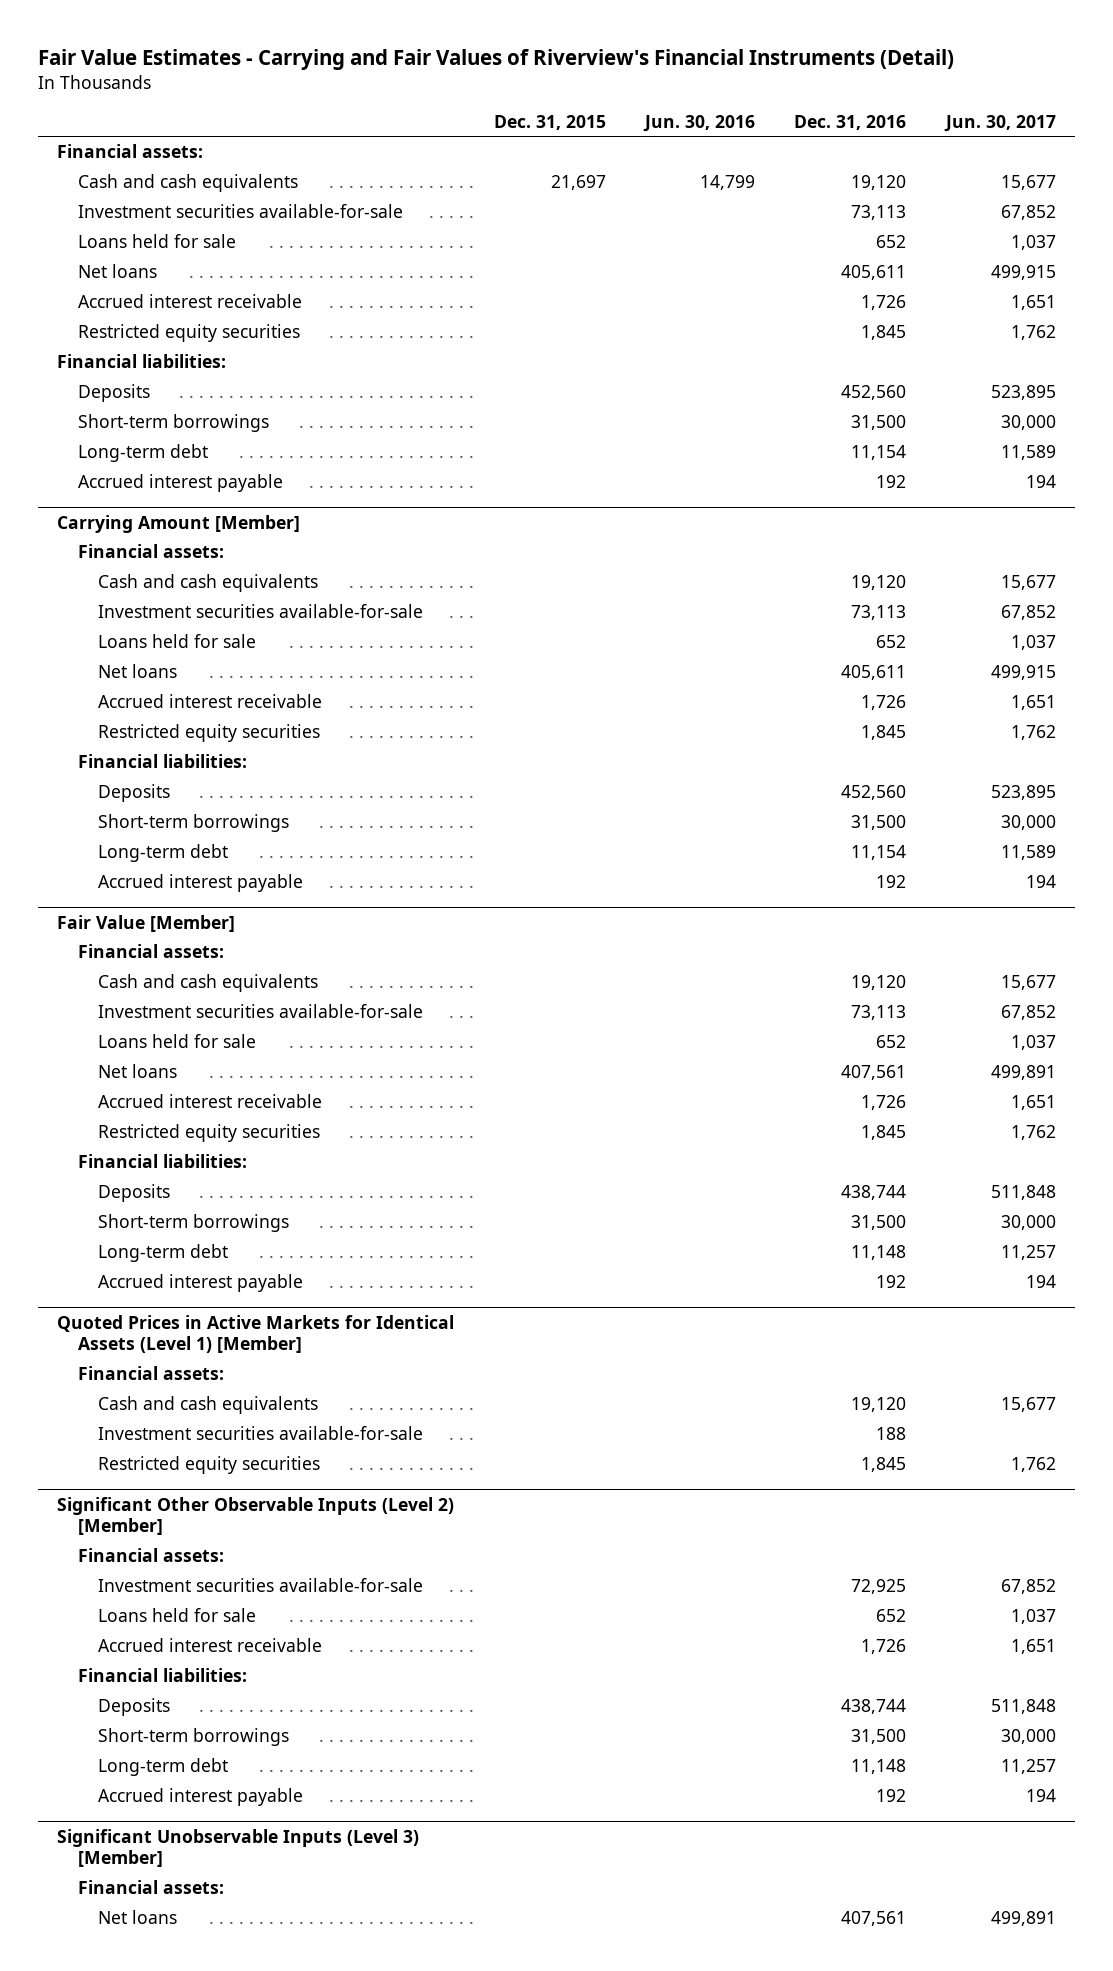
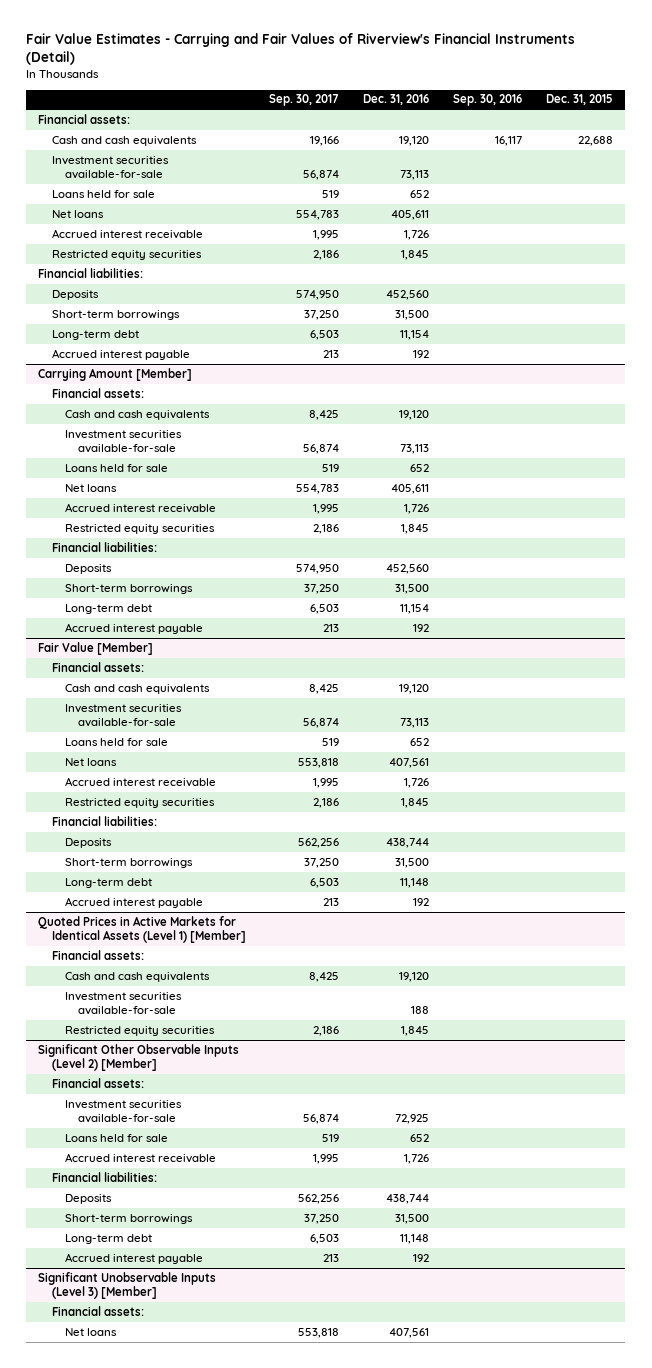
[642,114,755,132] Jun. 30, 2016 -> none
[943,114,1056,132] Jun. 30, 2017 -> none
none -> [269,94,340,107] Sep. 30, 2017
none -> [453,94,523,107] Sep. 30, 2016
[550,175,606,191] 21,697 -> [578,135,614,146] 22,688

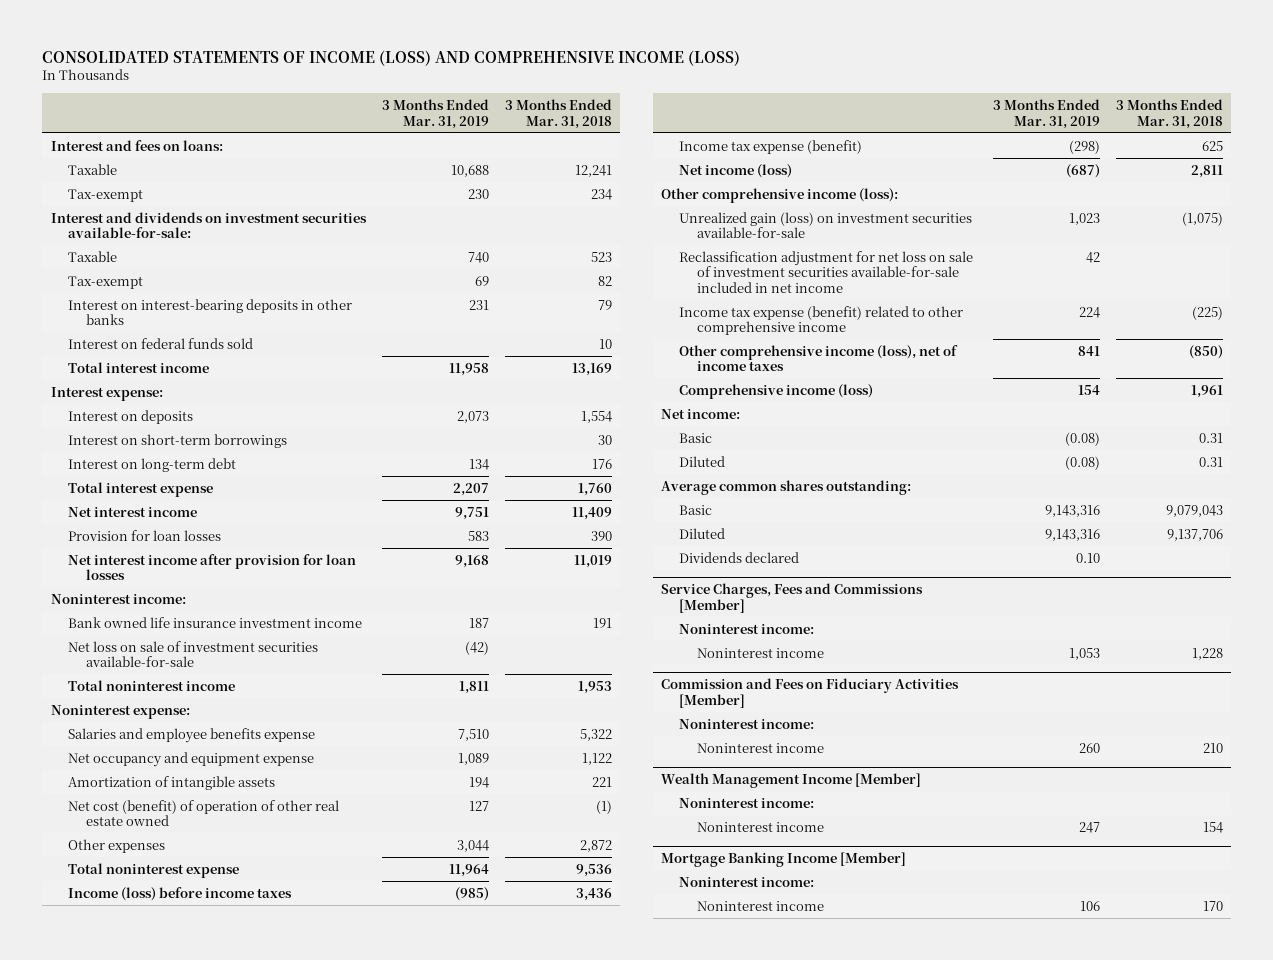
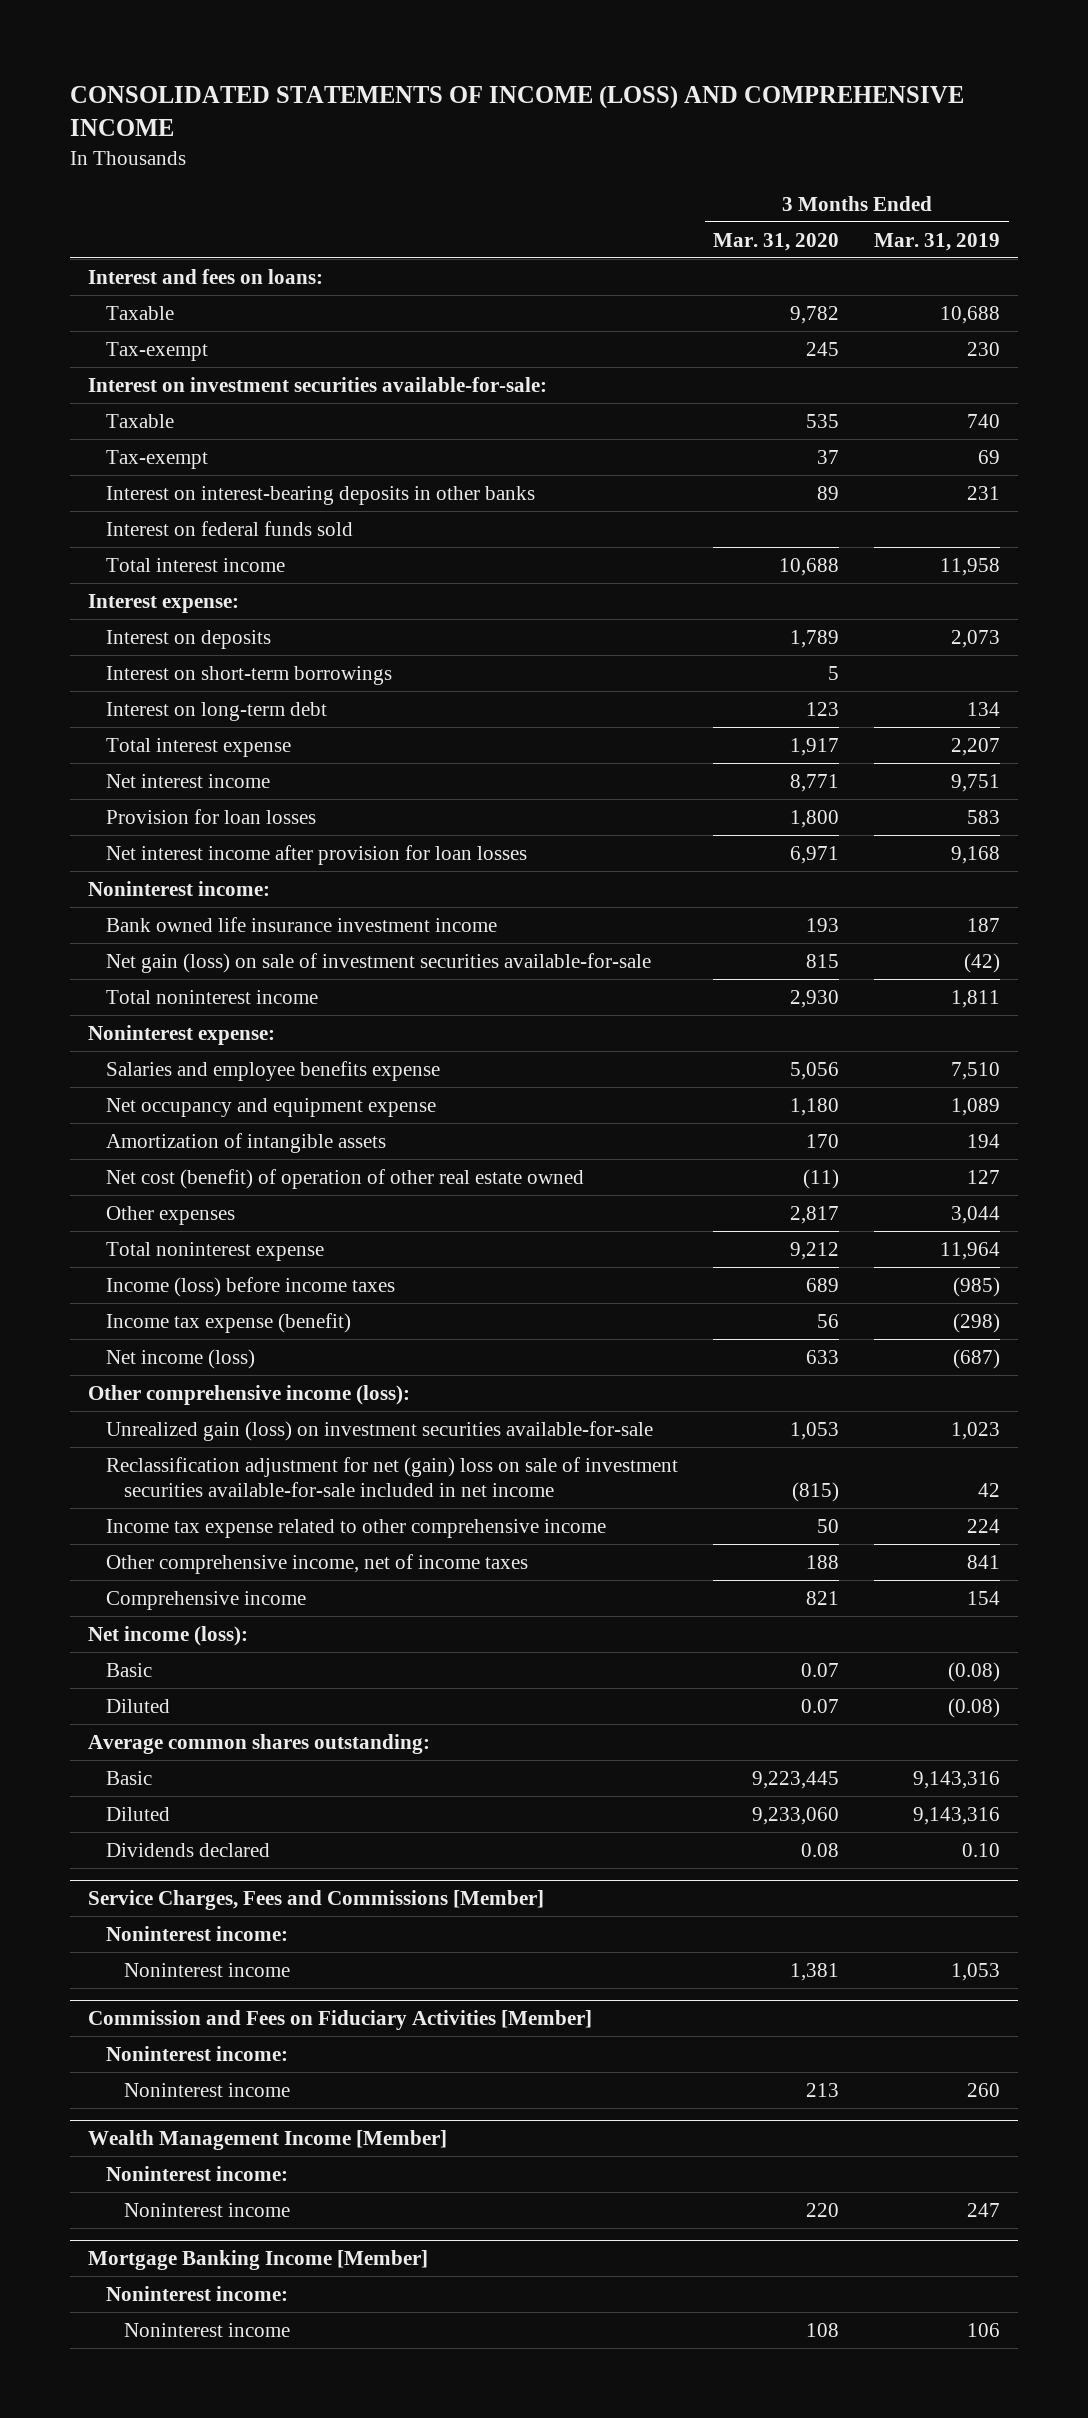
[42,49,741,66] CONSOLIDATED STATEMENTS OF INCOME (LOSS) AND COMPREHENSIVE INCOME (LOSS) -> [70,86,965,137] CONSOLIDATED STATEMENTS OF INCOME (LOSS) AND COMPREHENSIVE INCOME
[505,98,613,129] 3 Months Ended Mar. 31, 2018 -> none
none -> [713,232,840,251] Mar. 31, 2020
[50,211,367,239] Interest and dividends on investment securities available-for-sale: -> [87,376,547,392] Interest on investment securities available-for-sale:
[68,640,319,668] Net loss on sale of investment securities available-for-sale -> [106,952,652,973] Net gain (loss) on sale of investment securities available-for-sale
[679,250,974,294] Reclassification adjustment for net loss on sale of investment securities available-for-sale included in net income -> [106,1456,679,1498] Reclassification adjustment for net (gain) loss on sale of investment securities available-for-sale included in net income
[679,305,964,336] Income tax expense (benefit) related to other comprehensive income -> [106,1518,607,1538] Income tax expense related to other comprehensive income
[679,344,959,372] Other comprehensive income (loss), net of income taxes -> [106,1553,529,1574] Other comprehensive income, net of income taxes
[679,383,874,399] Comprehensive income (loss) -> [106,1590,307,1610] Comprehensive income
[661,408,741,419] Net income: -> [87,1625,248,1646] Net income (loss):

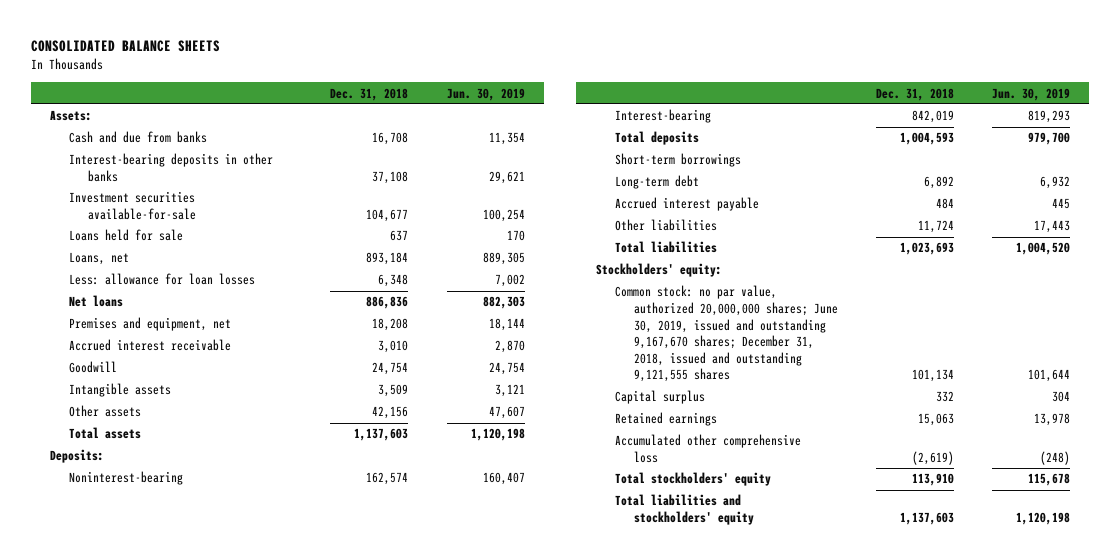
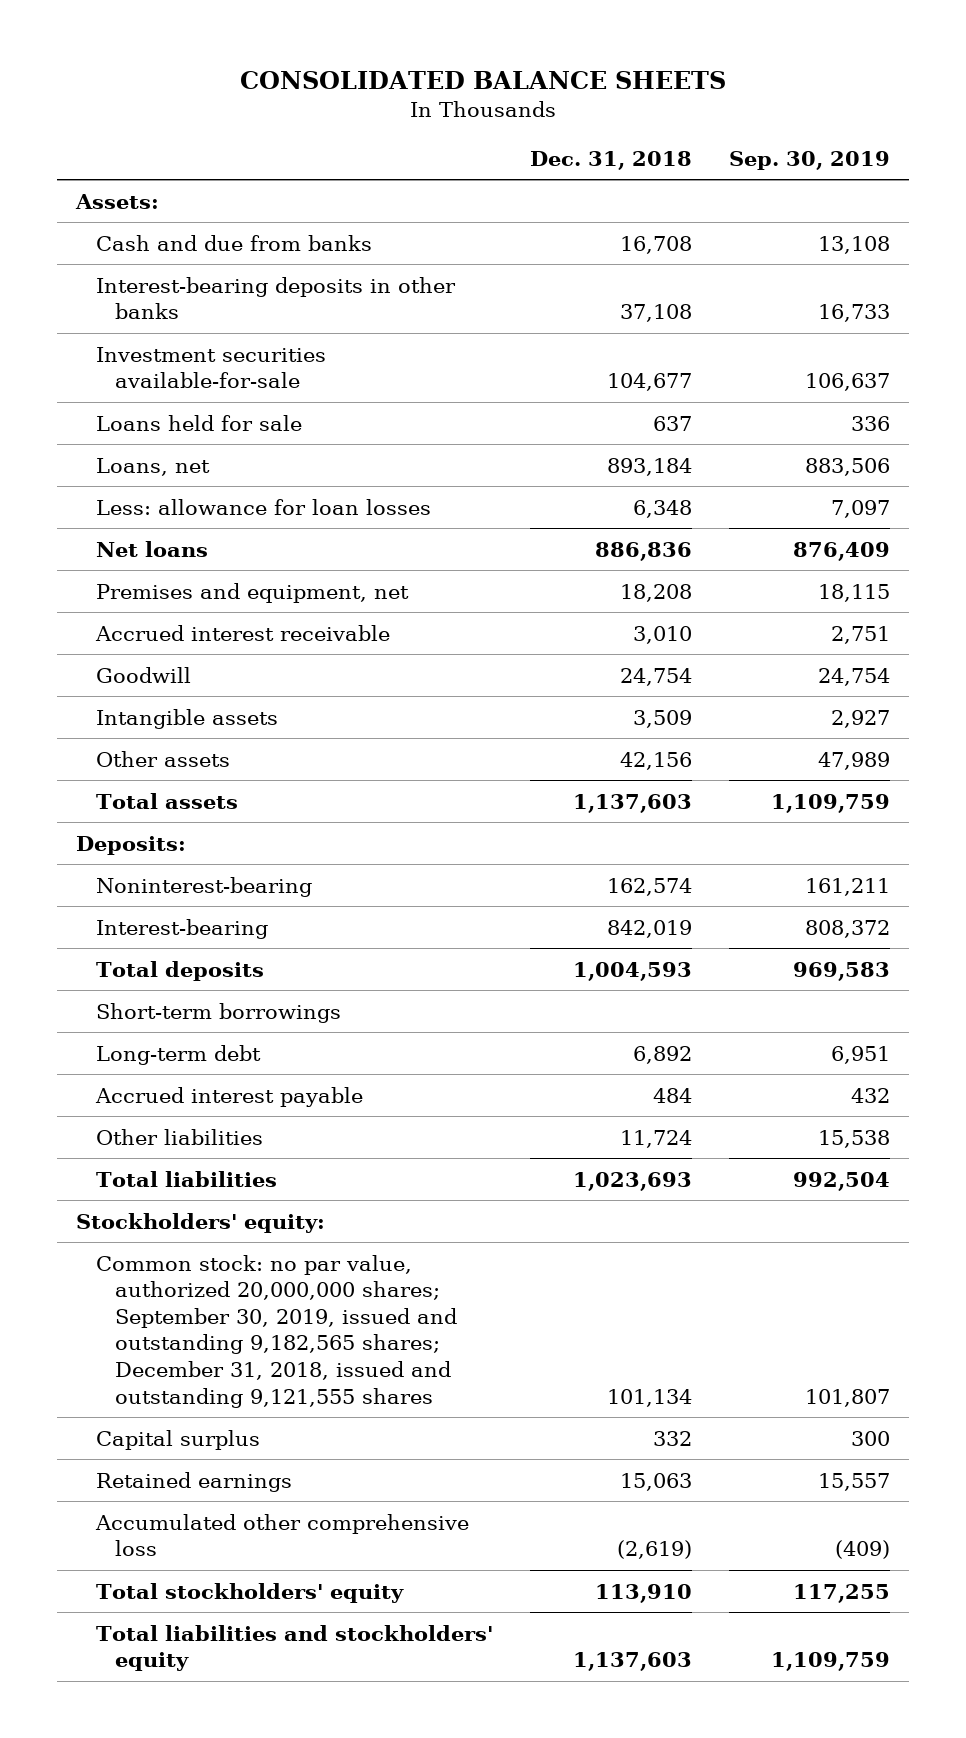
[446,87,525,101] Jun. 30, 2019 -> none
none -> [729,150,891,170] Sep. 30, 2019
[614,285,838,383] Common stock: no par value, authorized 20,000,000 shares; June 30, 2019, issued and outstanding 9,167,670 shares; December 31, 2018, issued and outstanding 9,121,555 shares -> [95,1254,458,1408] Common stock: no par value, authorized 20,000,000 shares; September 30, 2019, issued and outstanding 9,182,565 shares; December 31, 2018, issued and outstanding 9,121,555 shares

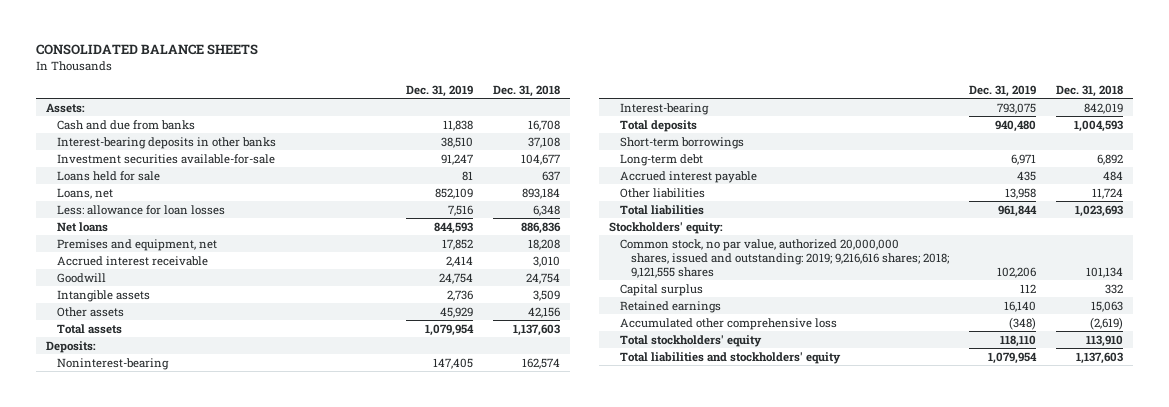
[729,150,891,170] Sep. 30, 2019 -> none
none -> [406,84,474,97] Dec. 31, 2019
[95,1254,458,1408] Common stock: no par value, authorized 20,000,000 shares; September 30, 2019, issued and outstanding 9,182,565 shares; December 31, 2018, issued and outstanding 9,121,555 shares -> [619,238,949,279] Common stock, no par value, authorized 20,000,000 shares, issued and outstanding: 2019; 9,216,616 shares; 2018; 9,121,555 shares

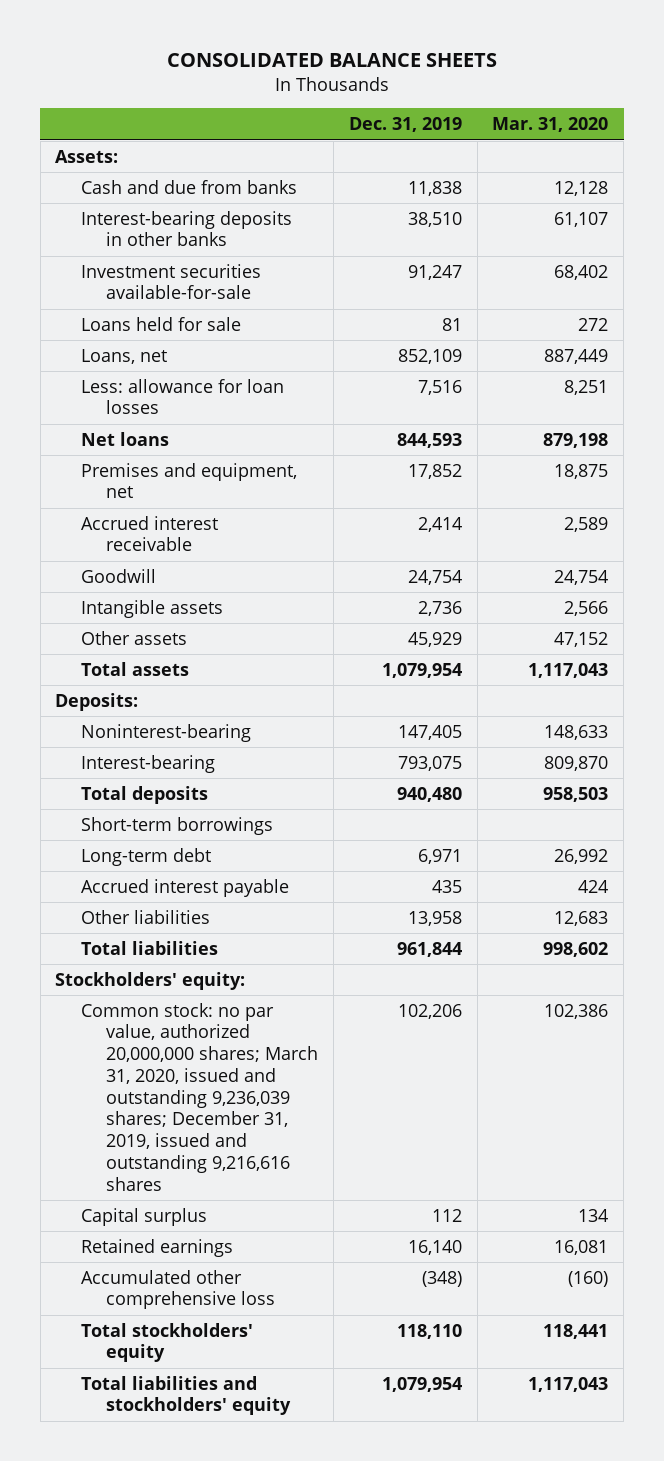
[493,84,561,97] Dec. 31, 2018 -> none
none -> [492,117,609,133] Mar. 31, 2020
[619,238,949,279] Common stock, no par value, authorized 20,000,000 shares, issued and outstanding: 2019; 9,216,616 shares; 2018; 9,121,555 shares -> [80,1002,319,1191] Common stock: no par value, authorized 20,000,000 shares; March 31, 2020, issued and outstanding 9,236,039 shares; December 31, 2019, issued and outstanding 9,216,616 shares

